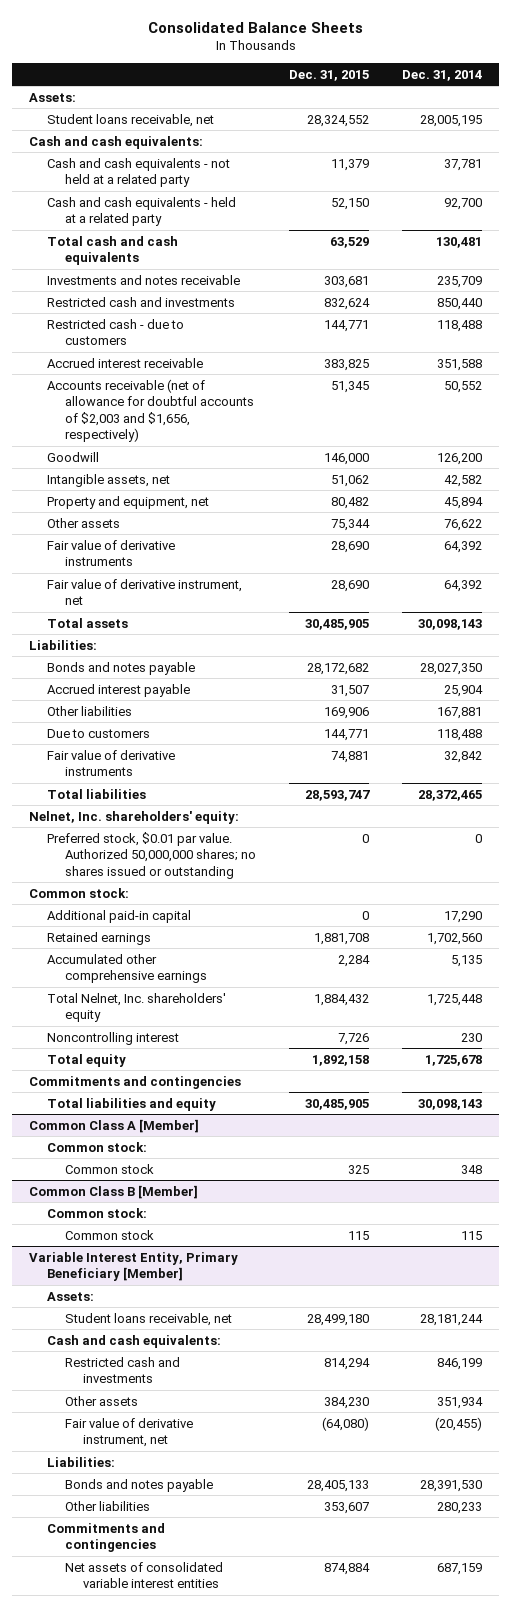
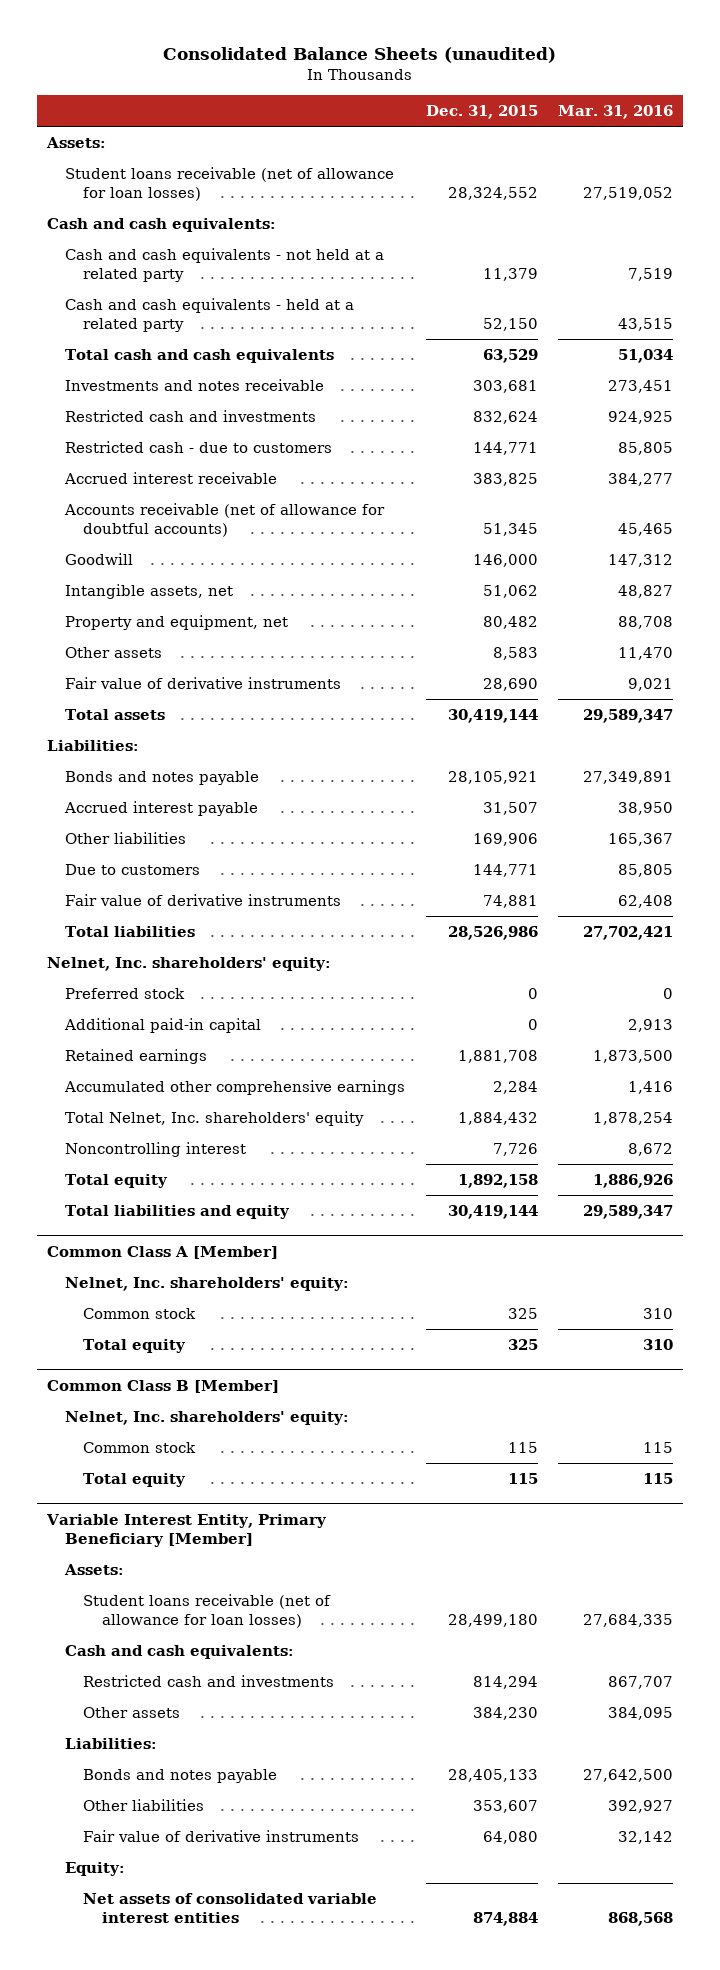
[147,21,363,33] Consolidated Balance Sheets -> [162,47,556,64] Consolidated Balance Sheets (unaudited)
[402,69,483,81] Dec. 31, 2014 -> none
none -> [557,105,673,120] Mar. 31, 2016
[46,113,214,127] Student loans receivable, net -> [65,166,395,202] Student loans receivable (net of allowance for loan losses)
[46,378,254,443] Accounts receivable (net of allowance for doubtful accounts of $2,003 and $1,656, respectively) -> [64,502,386,538] Accounts receivable (net of allowance for doubtful accounts)
[330,518,370,531] 75,344 -> [492,646,538,660] 8,583
[46,578,242,606] Fair value of derivative instrument, net -> none
[304,618,369,630] 30,485,905 -> [447,708,538,723] 30,419,144
[306,662,369,675] 28,172,682 -> [447,770,538,784] 28,105,921
[304,789,370,801] 28,593,747 -> [447,925,538,940] 28,526,986
[29,887,130,898] Common stock: -> none
[46,831,256,879] Preferred stock, $0.01 par value. Authorized 50,000,000 shares; no shares issued or outstanding -> [65,987,186,999] Preferred stock
[29,1075,242,1089] Commitments and contingencies -> none
[304,1098,369,1110] 30,485,905 -> [447,1204,538,1219] 30,419,144
[46,1141,147,1152] Common stock: -> none
none -> [65,1276,350,1291] Nelnet, Inc. shareholders' equity:
none -> [83,1338,187,1353] Total equity
[46,1207,147,1218] Common stock: -> none
none -> [65,1410,350,1425] Nelnet, Inc. shareholders' equity:
none -> [83,1472,187,1487] Total equity
[64,1312,232,1326] Student loans receivable, net -> [83,1593,332,1629] Student loans receivable (net of allowance for loan losses)
[64,1417,193,1448] Fair value of derivative instrument, net -> none
[46,1522,165,1553] Commitments and contingencies -> none
none -> [83,1829,360,1842] Fair value of derivative instruments
none -> [65,1861,126,1876] Equity:

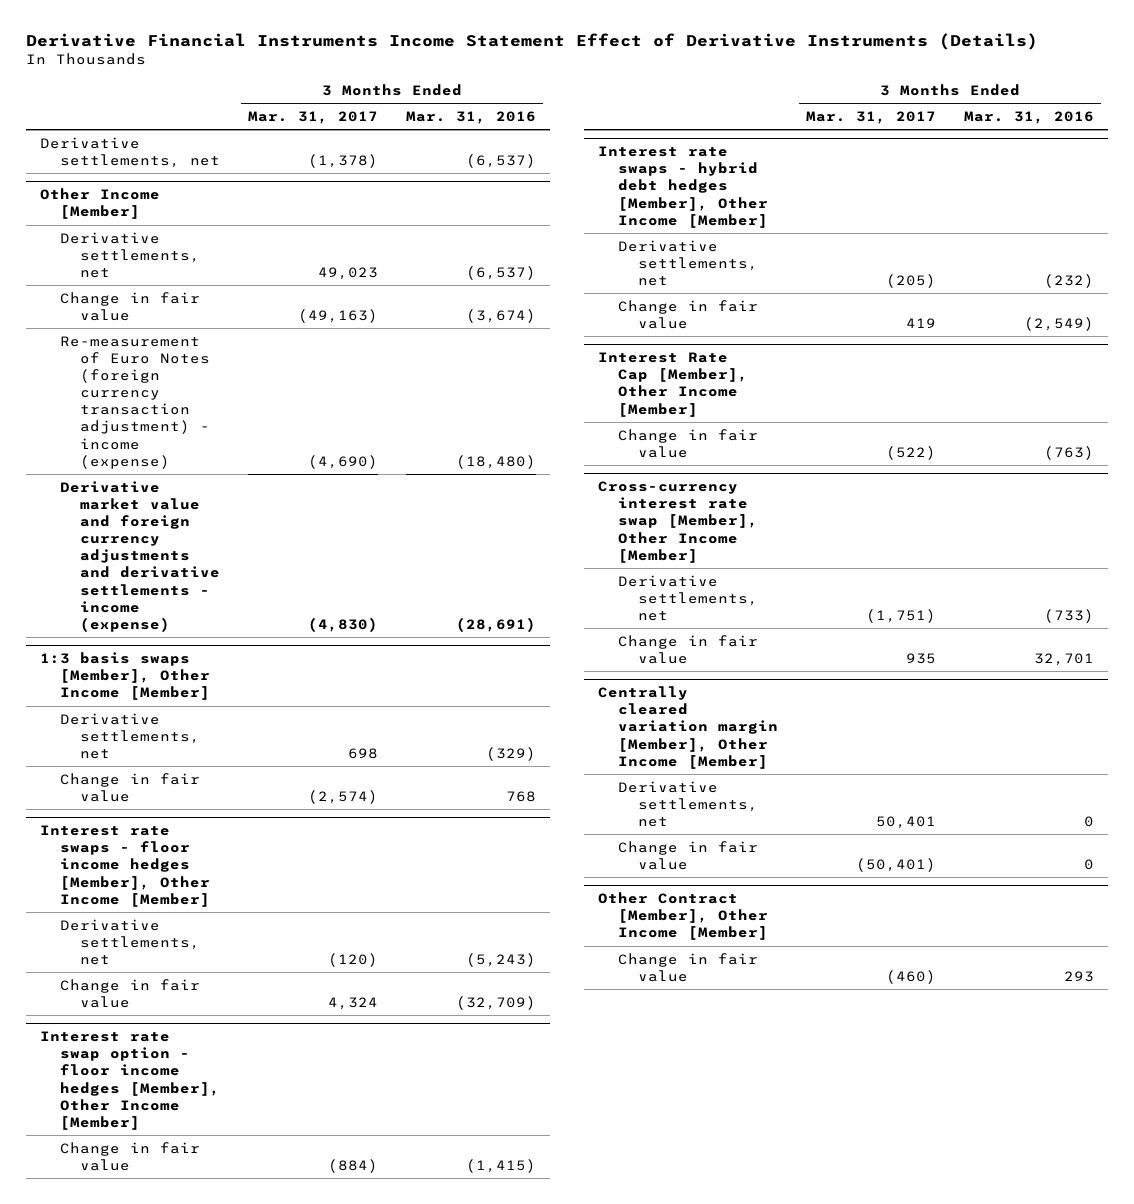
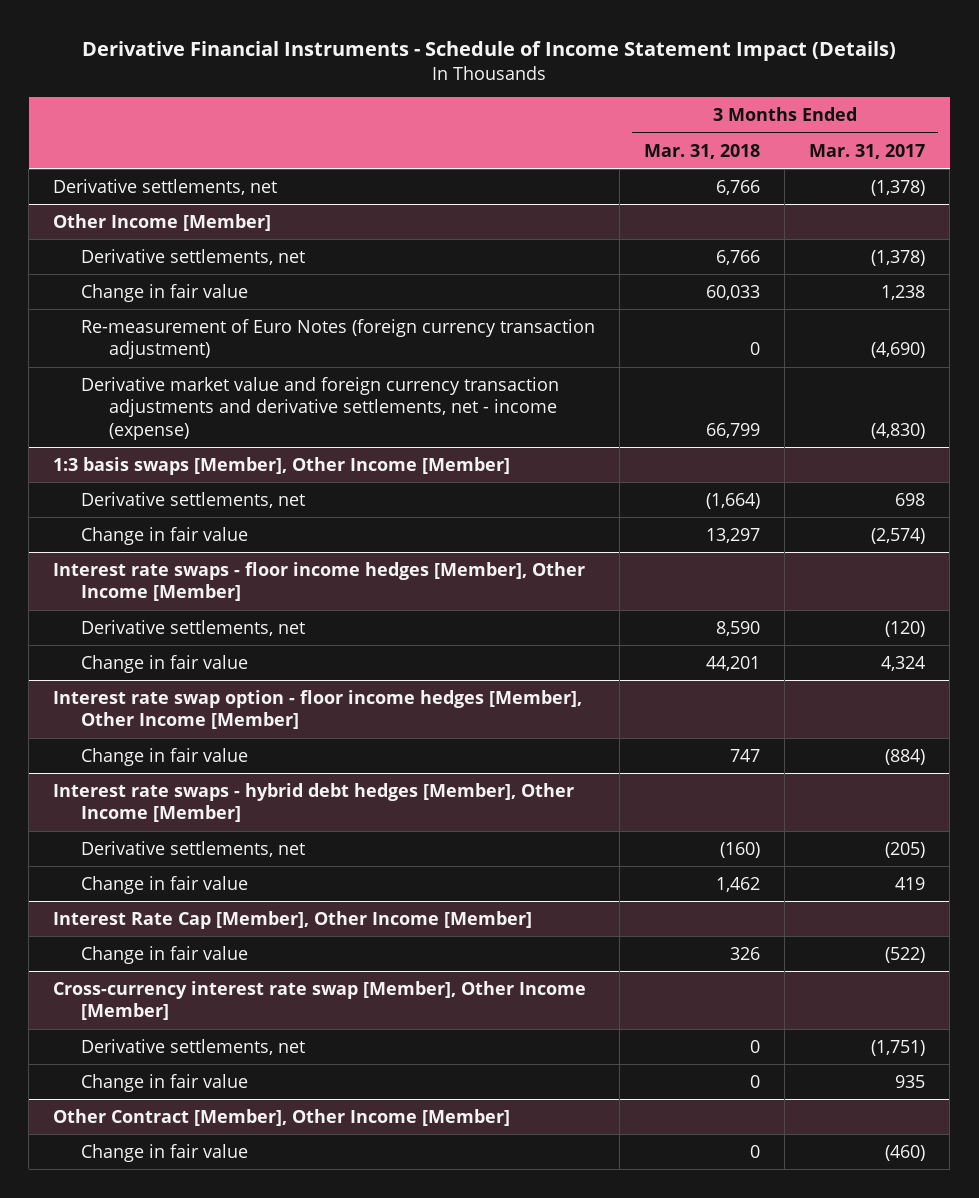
[25,33,1038,51] Derivative Financial Instruments Income Statement Effect of Derivative Instruments (Details) -> [82,41,897,62] Derivative Financial Instruments - Schedule of Income Statement Impact (Details)
[406,111,537,125] Mar. 31, 2016 -> none
none -> [644,143,761,159] Mar. 31, 2018
[318,266,379,280] 49,023 -> [871,249,926,266] (1,378)
[298,308,379,323] (49,163) -> [881,284,926,300] 1,238
[60,335,211,469] Re-measurement of Euro Notes (foreign currency transaction adjustment) - income (expense) -> [81,318,596,360] Re-measurement of Euro Notes (foreign currency transaction adjustment)
[60,480,221,632] Derivative market value and foreign currency adjustments and derivative settlements - income (expense) -> [81,376,560,441] Derivative market value and foreign currency transaction adjustments and derivative settlements, net - income (expense)
[597,686,778,769] Centrally cleared variation margin [Member], Other Income [Member] -> none
[617,780,759,827] Derivative settlements, net -> none
[617,840,758,870] Change in fair value -> none

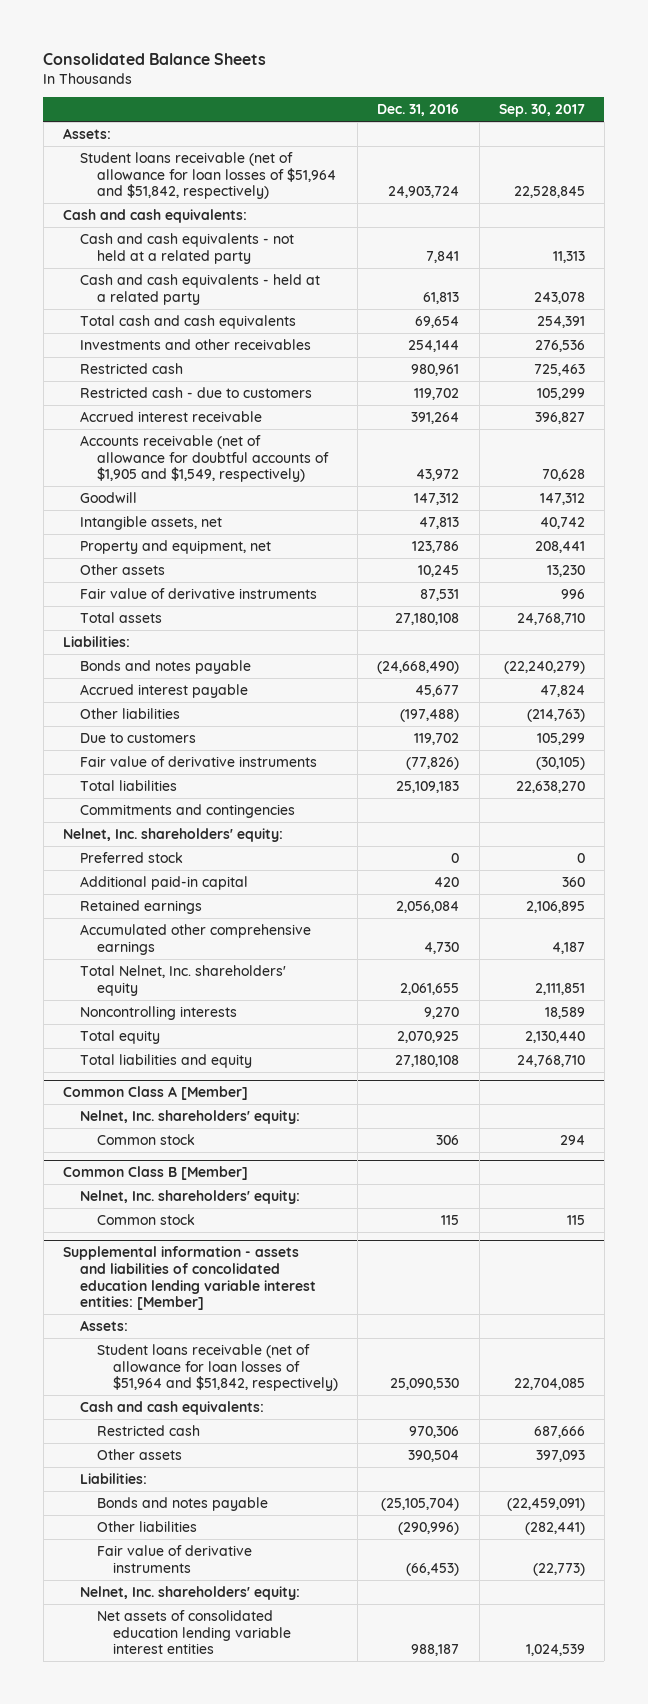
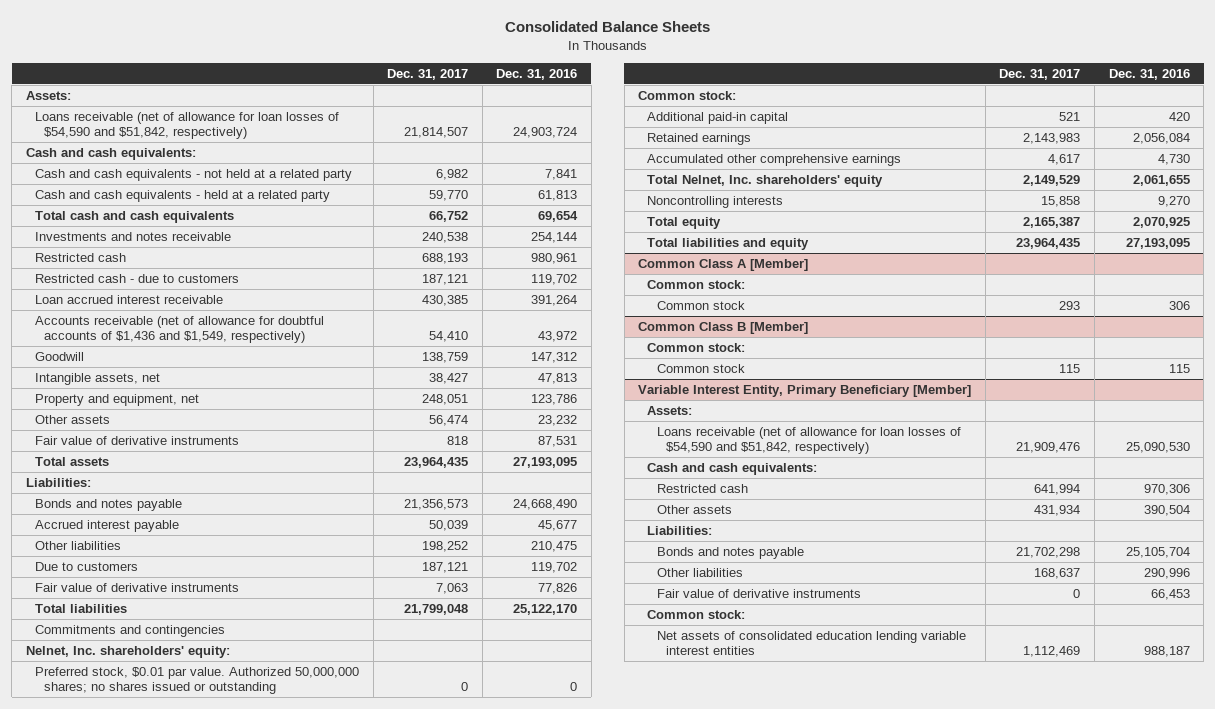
[498,104,585,118] Sep. 30, 2017 -> none
none -> [387,68,469,80] Dec. 31, 2017
[79,151,336,200] Student loans receivable (net of allowance for loan losses of $51,964 and $51,842, respectively) -> [35,111,340,140] Loans receivable (net of allowance for loan losses of $54,590 and $51,842, respectively)
[79,338,311,350] Investments and other receivables -> [35,231,232,241] Investments and notes receivable
[79,410,262,422] Accrued interest receivable -> [35,294,224,304] Loan accrued interest receivable
[79,434,329,483] Accounts receivable (net of allowance for doubtful accounts of $1,905 and $1,549, respectively) -> [35,315,325,344] Accounts receivable (net of allowance for doubtful accounts of $1,436 and $1,549, respectively)
[418,564,460,577] 10,245 -> [538,414,578,426] 23,232
[395,612,460,625] 27,180,108 -> [513,456,578,468] 27,193,095
[377,660,460,674] (24,668,490) -> [513,498,578,510] 24,668,490
[400,708,460,722] (197,488) -> [531,540,578,552] 210,475
[406,756,460,770] (77,826) -> [538,582,578,594] 77,826
[396,780,460,793] 25,109,183 -> [513,603,578,615] 25,122,170
[79,851,183,863] Preferred stock -> [35,666,360,695] Preferred stock, $0.01 par value. Authorized 50,000,000 shares; no shares issued or outstanding
none -> [638,90,737,100] Common stock:
[395,1054,460,1067] 27,180,108 -> [1125,237,1190,249] 27,193,095
[79,1109,300,1124] Nelnet, Inc. shareholders' equity: -> none
none -> [647,279,746,289] Common stock:
[79,1189,300,1204] Nelnet, Inc. shareholders' equity: -> none
none -> [647,342,746,352] Common stock:
[62,1246,316,1311] Supplemental information - assets and liabilities of concolidated education lending variable interest entities: [Member] -> [638,384,972,397] Variable Interest Entity, Primary Beneficiary [Member]
[96,1343,339,1392] Student loans receivable (net of allowance for loan losses of $51,964 and $51,842, respectively) -> [656,426,961,455] Loans receivable (net of allowance for loan losses of $54,590 and $51,842, respectively)
[79,1585,300,1600] Nelnet, Inc. shareholders' equity: -> none
[381,1497,460,1511] (25,105,704) -> [1125,546,1190,558] 25,105,704
[398,1521,460,1535] (290,996) -> [1143,567,1190,579] 290,996
[406,1562,460,1576] (66,453) -> [1150,588,1190,600] 66,453
none -> [647,609,746,619] Common stock:

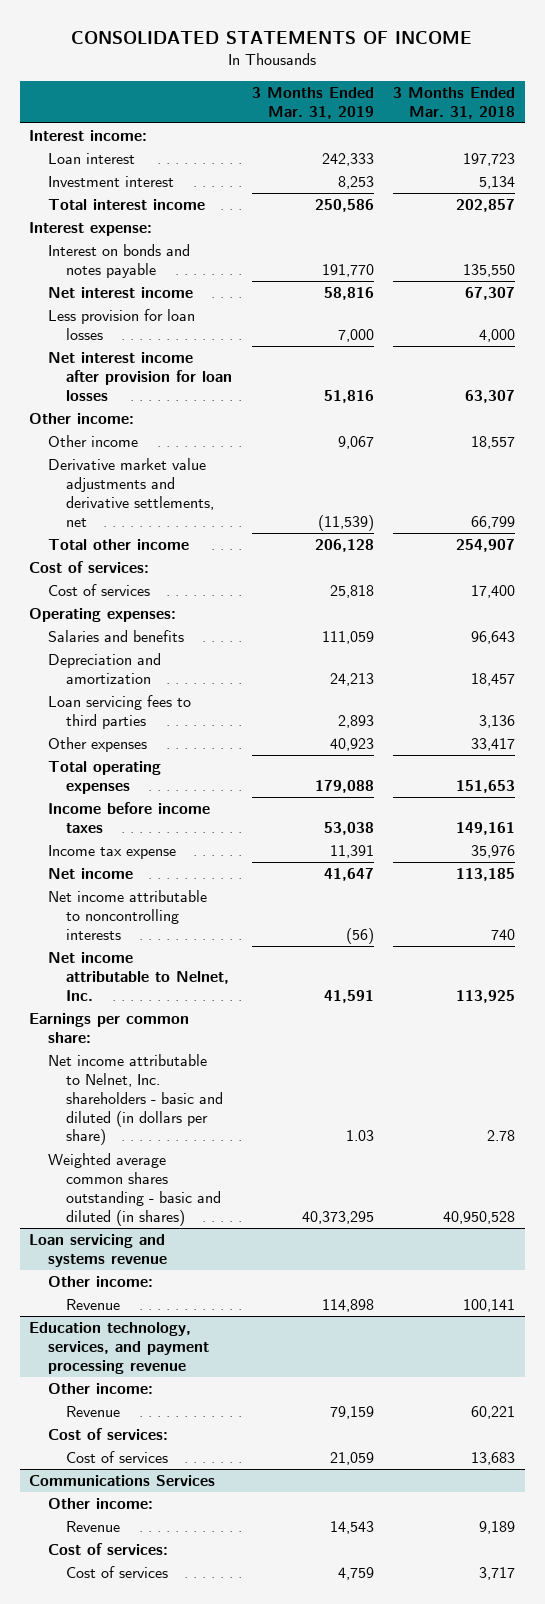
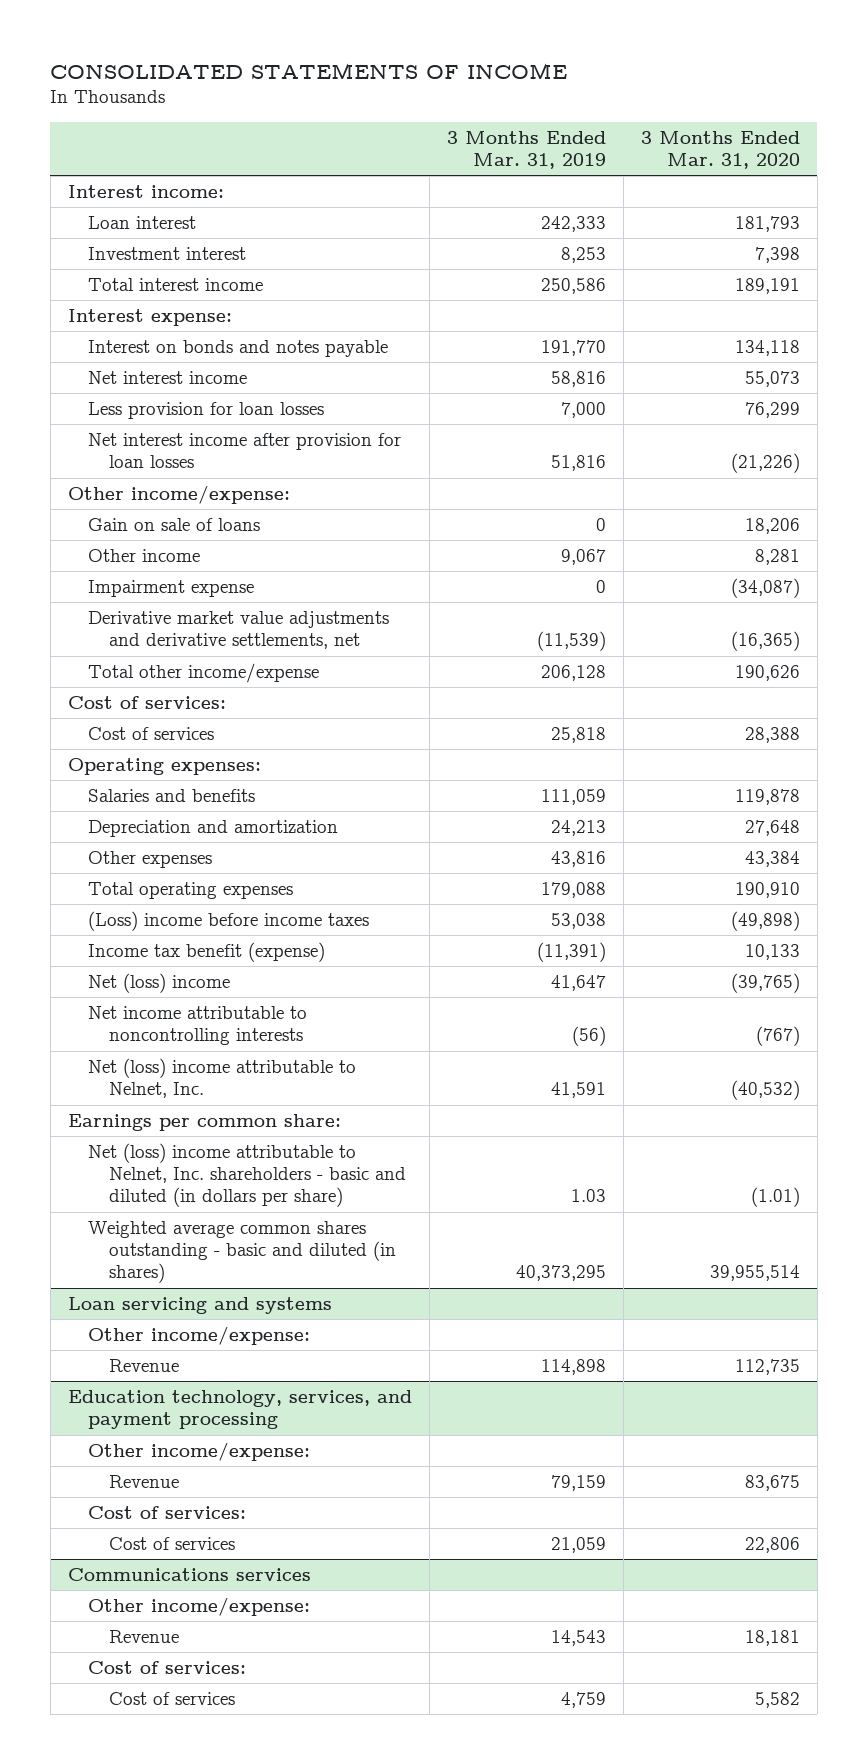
[393,86,516,119] 3 Months Ended Mar. 31, 2018 -> none
none -> [640,130,800,169] 3 Months Ended Mar. 31, 2020
[29,413,135,425] Other income: -> [67,485,290,505] Other income/expense:
none -> [88,518,261,532] Gain on sale of loans
none -> [88,580,255,598] Impairment expense
[47,539,189,551] Total other income -> [88,663,320,684] Total other income/expense
[47,695,191,729] Loan servicing fees to third parties -> none
[329,738,374,752] 40,923 -> [550,851,606,868] 43,816
[47,802,210,833] Income before income taxes -> [88,911,370,932] (Loss) income before income taxes
[47,845,176,860] Income tax expense -> [88,942,326,963] Income tax benefit (expense)
[329,845,374,859] 11,391 -> [536,942,606,963] (11,391)
[47,868,133,880] Net income -> [88,973,231,994] Net (loss) income
[47,952,229,1001] Net income attributable to Nelnet, Inc. -> [88,1058,357,1099] Net (loss) income attributable to Nelnet, Inc.
[47,1054,223,1146] Net income attributable to Nelnet, Inc. shareholders - basic and diluted (in dollars per share) -> [88,1143,407,1208] Net (loss) income attributable to Nelnet, Inc. shareholders - basic and diluted (in dollars per share)
[29,1234,167,1267] Loan servicing and systems revenue -> [67,1297,332,1315] Loan servicing and systems
[47,1276,153,1288] Other income: -> [88,1326,311,1346] Other income/expense:
[29,1322,209,1374] Education technology, services, and payment processing revenue -> [67,1390,412,1430] Education technology, services, and payment processing
[47,1383,153,1395] Other income: -> [88,1442,311,1462] Other income/expense:
[29,1475,216,1487] Communications Services -> [67,1568,311,1582] Communications services
[47,1498,153,1510] Other income: -> [88,1597,311,1617] Other income/expense:

